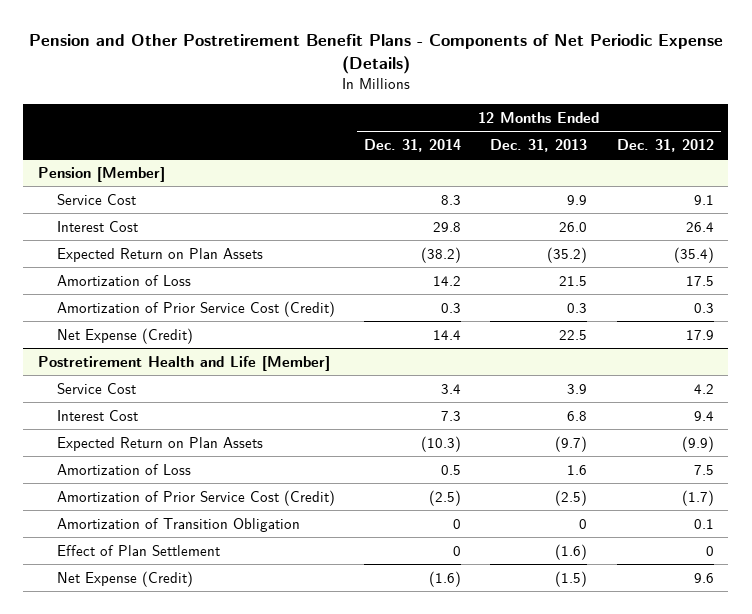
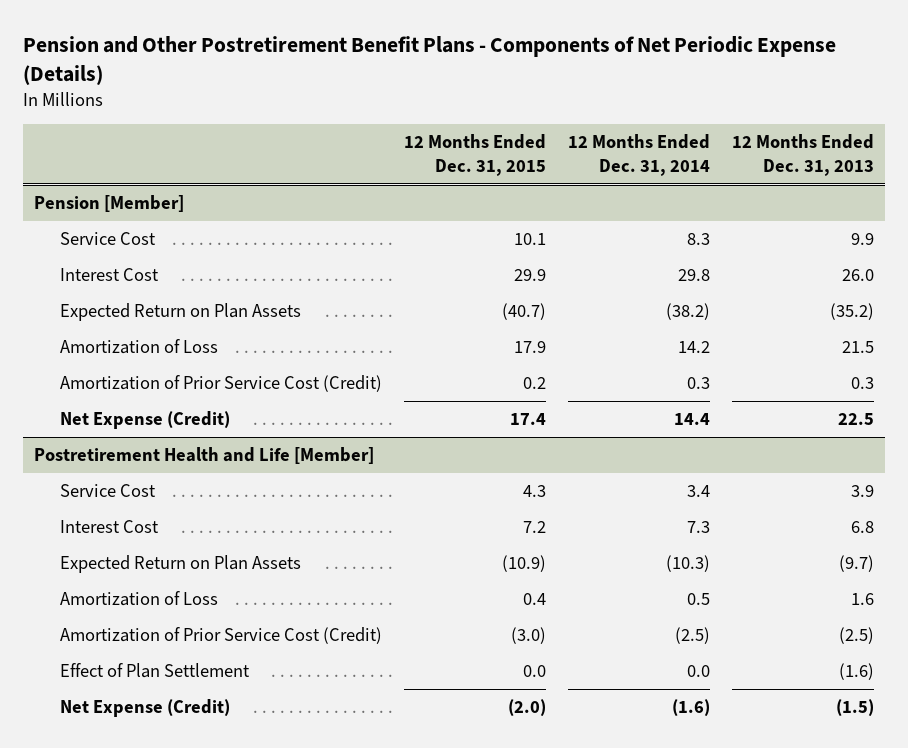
[616,138,714,152] Dec. 31, 2012 -> none
none -> [404,134,547,176] 12 Months Ended Dec. 31, 2015
[57,517,301,532] Amortization of Transition Obligation -> none
[453,545,462,556] 0 -> [687,665,711,678] 0.0

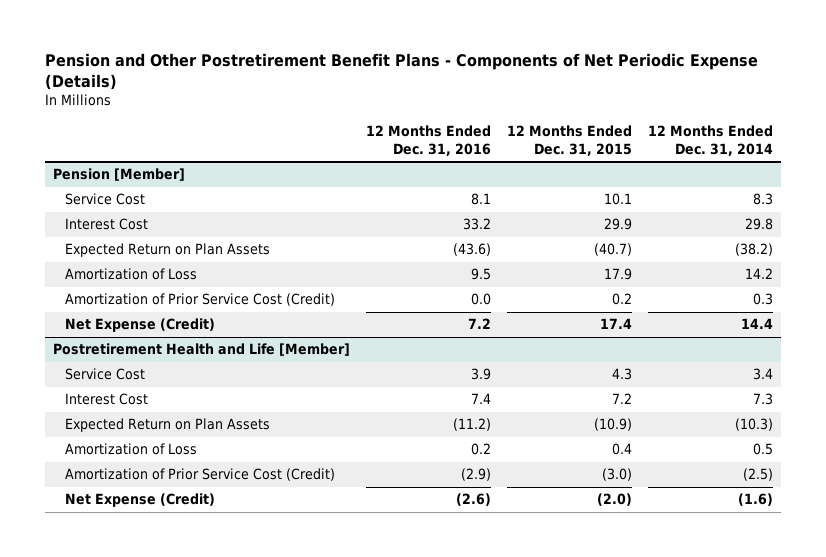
[732,134,875,176] 12 Months Ended Dec. 31, 2013 -> none
none -> [365,125,491,156] 12 Months Ended Dec. 31, 2016
[59,663,250,679] Effect of Plan Settlement -> none

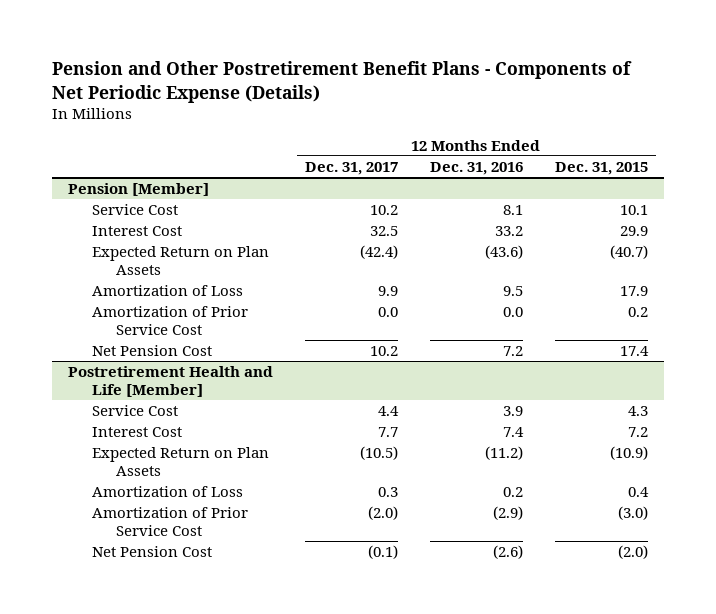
[648,125,774,156] 12 Months Ended Dec. 31, 2014 -> none
none -> [304,161,398,175] Dec. 31, 2017
[64,293,335,307] Amortization of Prior Service Cost (Credit) -> [91,306,248,335] Amortization of Prior Service Cost
[64,318,215,333] Net Expense (Credit) -> [91,345,212,357] Net Pension Cost
[64,468,335,482] Amortization of Prior Service Cost (Credit) -> [91,507,248,536] Amortization of Prior Service Cost
[64,493,215,508] Net Expense (Credit) -> [91,546,212,558] Net Pension Cost

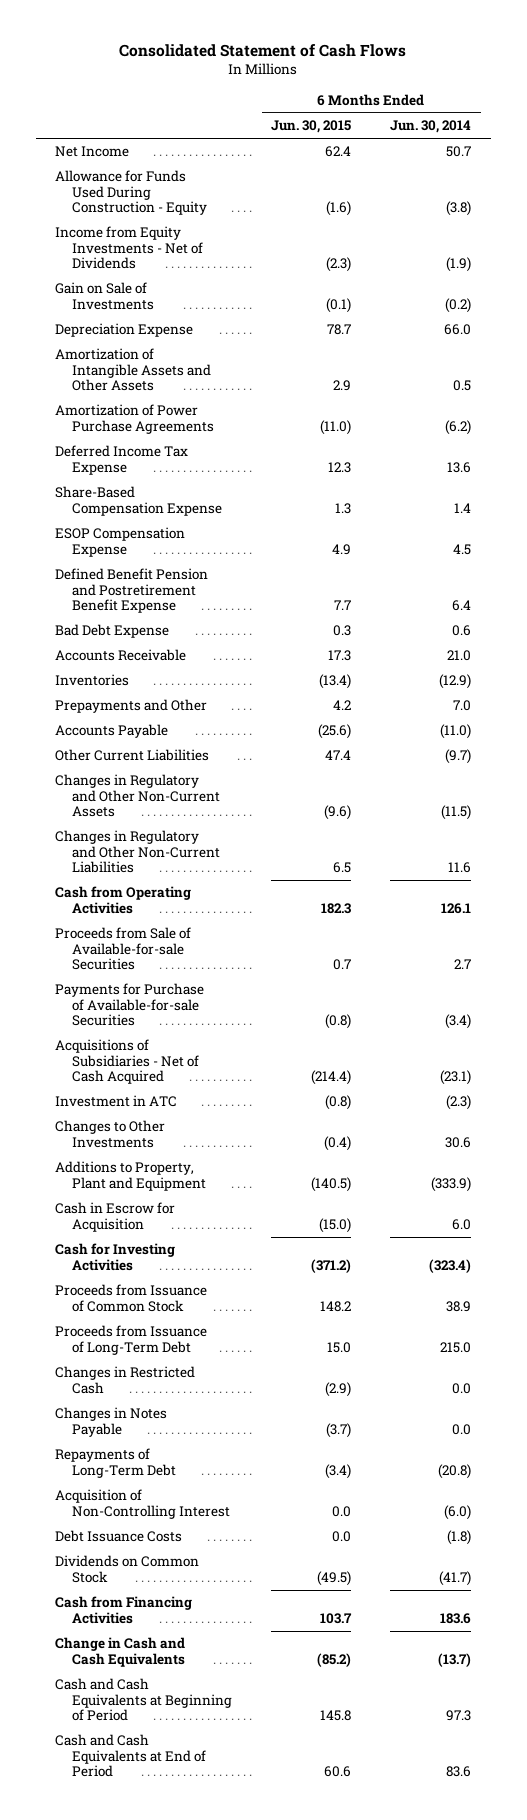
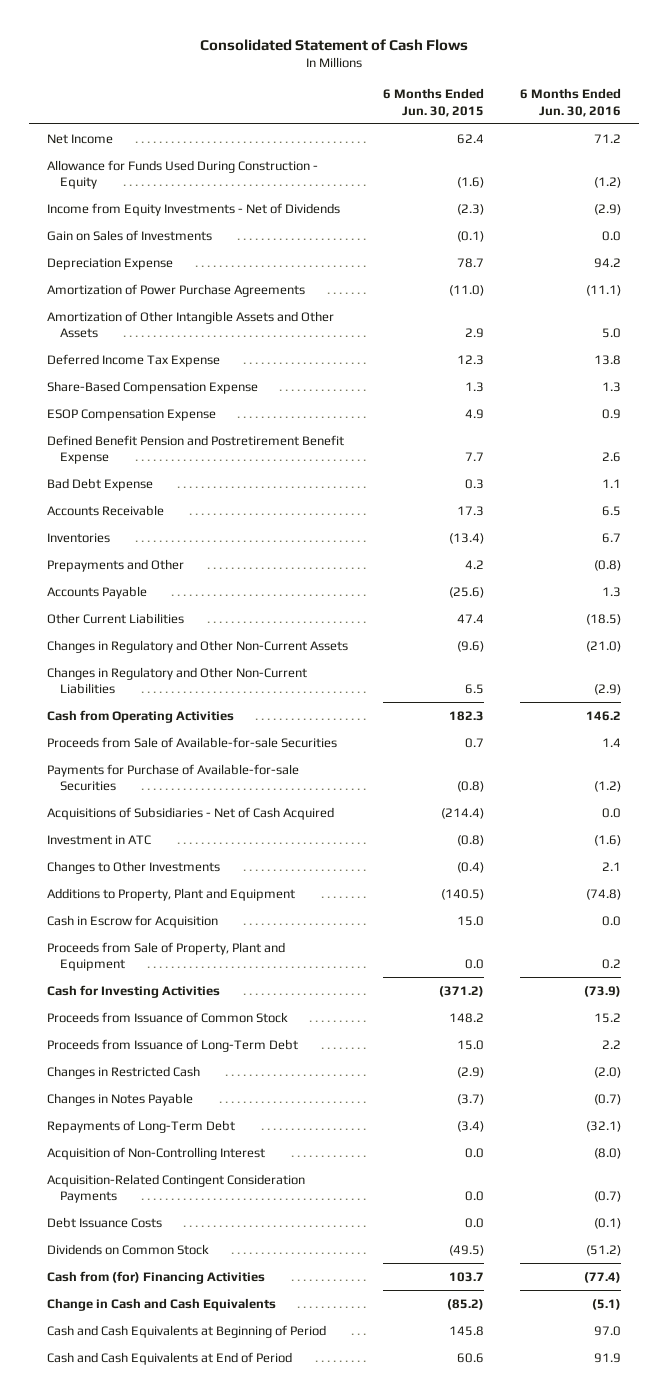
[390,120,472,134] Jun. 30, 2014 -> none
none -> [519,87,621,117] 6 Months Ended Jun. 30, 2016
[55,282,155,310] Gain on Sale of Investments -> [47,229,213,241] Gain on Sales of Investments
[55,348,212,391] Amortization of Intangible Assets and Other Assets -> none
none -> [47,310,335,339] Amortization of Other Intangible Assets and Other Assets
[319,1217,352,1233] (15.0) -> [457,915,485,926] 15.0
none -> [47,941,286,972] Proceeds from Sale of Property, Plant and Equipment
none -> [47,1173,306,1204] Acquisition-Related Contingent Consideration Payments
[55,1596,193,1624] Cash from Financing Activities -> [47,1270,266,1284] Cash from (for) Financing Activities

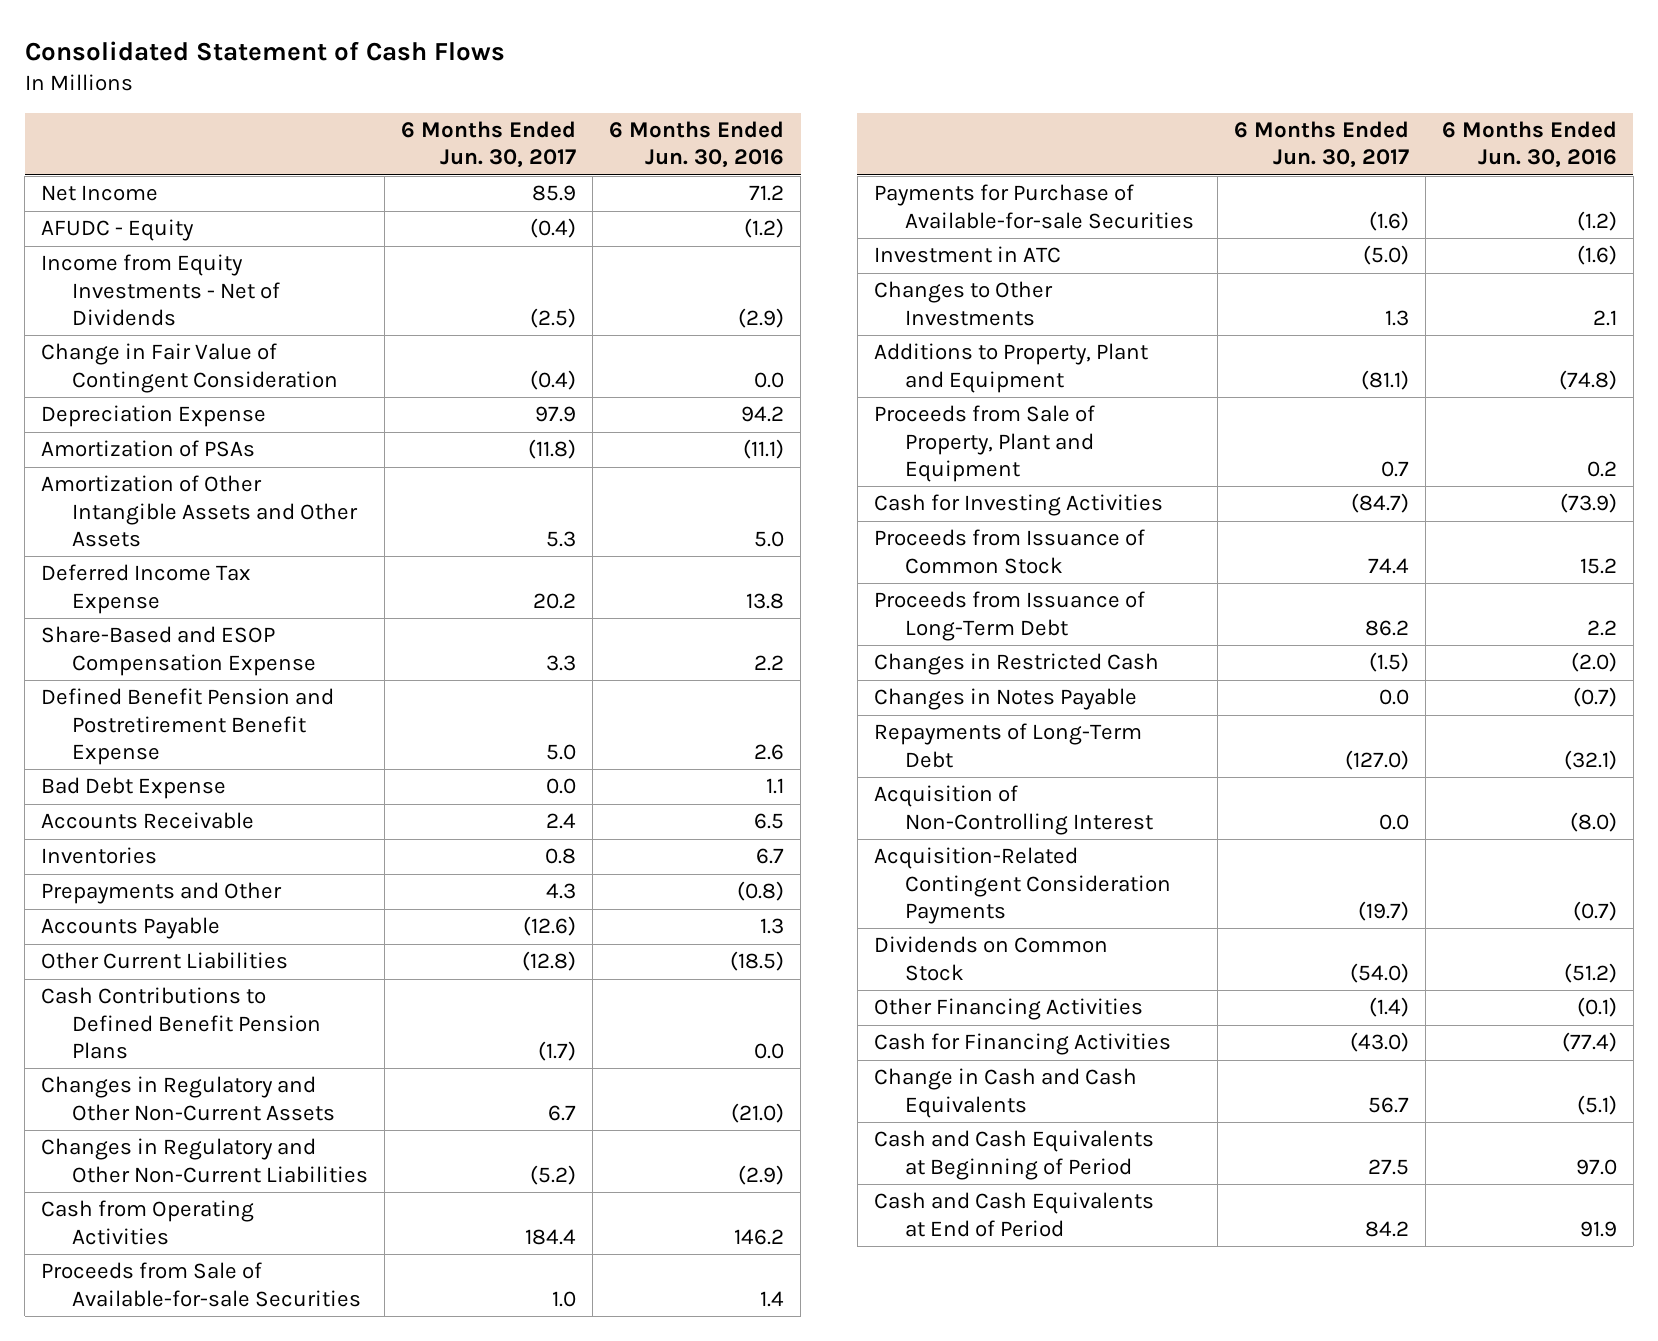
[383,87,485,117] 6 Months Ended Jun. 30, 2015 -> none
none -> [401,121,577,169] 6 Months Ended Jun. 30, 2017
[47,159,319,190] Allowance for Funds Used During Construction - Equity -> [41,219,195,242] AFUDC - Equity
[47,229,213,241] Gain on Sales of Investments -> none
none -> [41,343,339,393] Change in Fair Value of Contingent Consideration
[47,283,306,297] Amortization of Power Purchase Agreements -> [41,440,256,458] Amortization of PSAs
[47,408,217,421] ESOP Compensation Expense -> none
[47,380,259,394] Share-Based Compensation Expense -> [41,626,317,676] Share-Based and ESOP Compensation Expense
[601,381,621,392] 1.3 -> [754,654,785,671] 2.2
none -> [41,987,322,1059] Cash Contributions to Defined Benefit Pension Plans
[47,806,335,820] Acquisitions of Subsidiaries - Net of Cash Acquired -> none
[47,914,219,928] Cash in Escrow for Acquisition -> none
[47,1216,163,1228] Debt Issuance Costs -> none
none -> [873,998,1143,1021] Other Financing Activities
[47,1270,266,1284] Cash from (for) Financing Activities -> [873,1033,1171,1056] Cash for Financing Activities

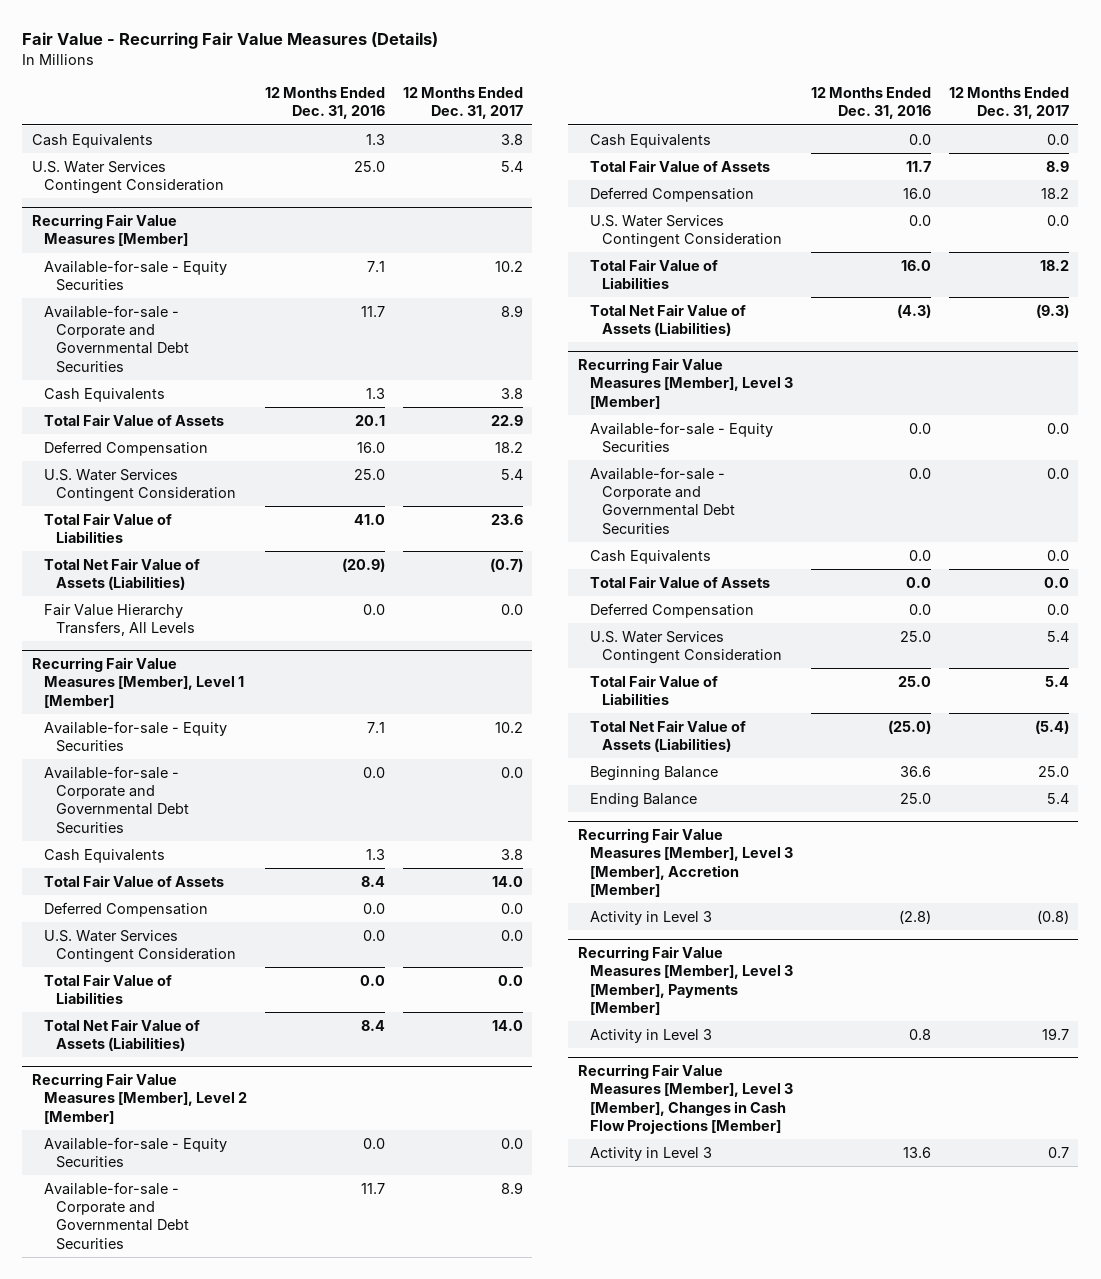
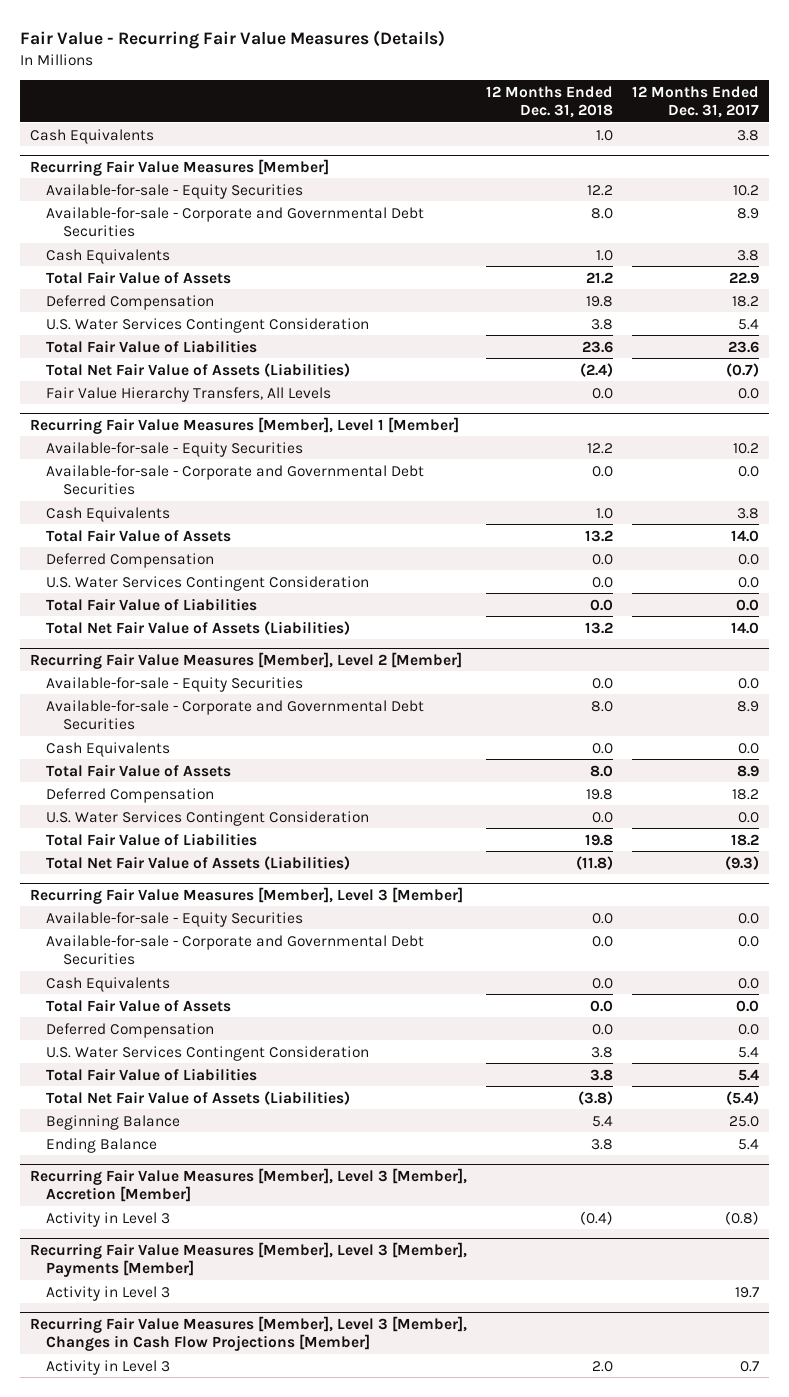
[264,87,385,120] 12 Months Ended Dec. 31, 2016 -> none
none -> [485,85,613,118] 12 Months Ended Dec. 31, 2018
[31,160,224,195] U.S. Water Services Contingent Consideration -> none

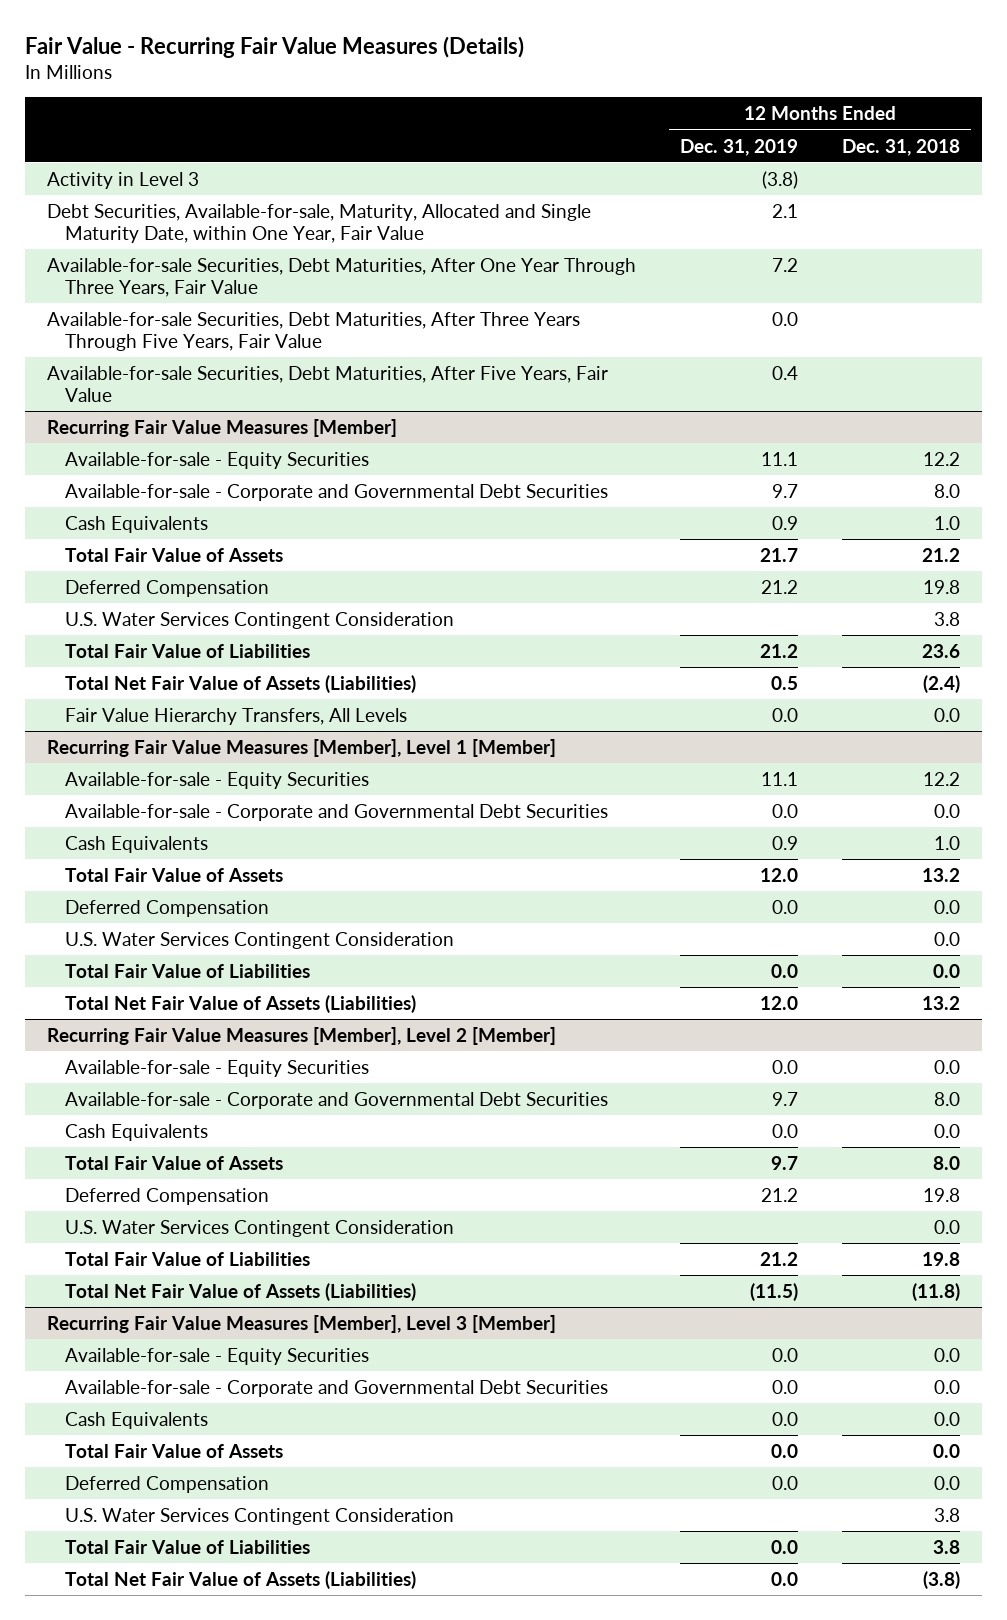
[632,85,760,118] 12 Months Ended Dec. 31, 2017 -> none
none -> [679,138,798,156] Dec. 31, 2019
[29,128,154,144] Cash Equivalents -> none
none -> [47,171,200,189] Activity in Level 3
none -> [47,203,592,244] Debt Securities, Available-for-sale, Maturity, Allocated and Single Maturity Date, within One Year, Fair Value
none -> [47,257,637,298] Available-for-sale Securities, Debt Maturities, After One Year Through Three Years, Fair Value
none -> [47,311,581,352] Available-for-sale Securities, Debt Maturities, After Three Years Through Five Years, Fair Value
none -> [47,365,609,403] Available-for-sale Securities, Debt Maturities, After Five Years, Fair Value
[46,1114,181,1130] Beginning Balance -> none
[46,1137,158,1153] Ending Balance -> none
[29,1167,467,1202] Recurring Fair Value Measures [Member], Level 3 [Member], Accretion [Member] -> none
[46,1211,171,1227] Activity in Level 3 -> none
[29,1241,467,1277] Recurring Fair Value Measures [Member], Level 3 [Member], Payments [Member] -> none
[46,1285,171,1301] Activity in Level 3 -> none
[29,1315,467,1351] Recurring Fair Value Measures [Member], Level 3 [Member], Changes in Cash Flow Projections [Member] -> none
[46,1359,171,1375] Activity in Level 3 -> none

